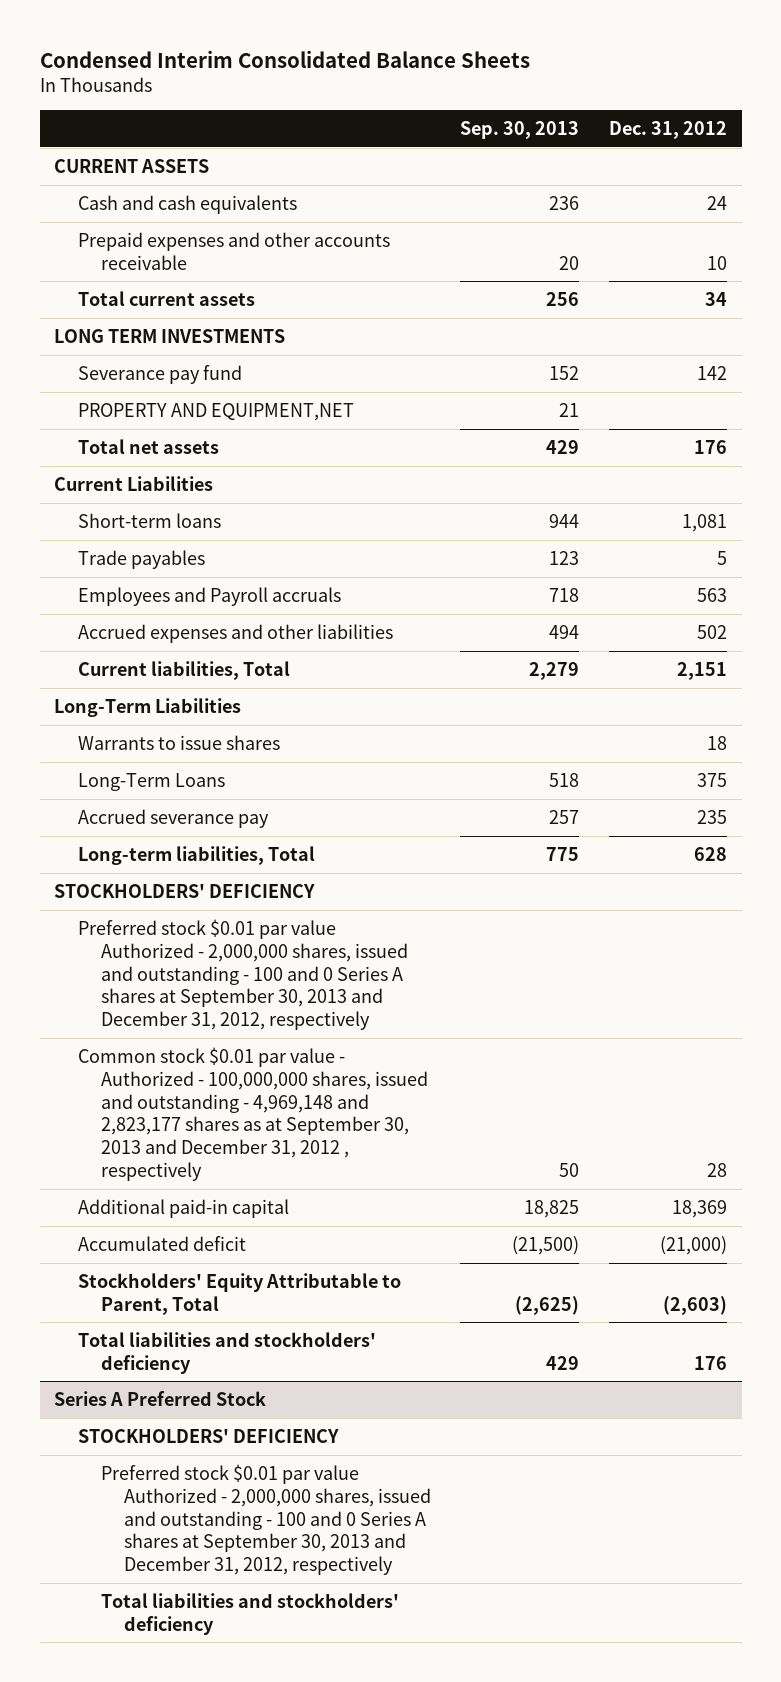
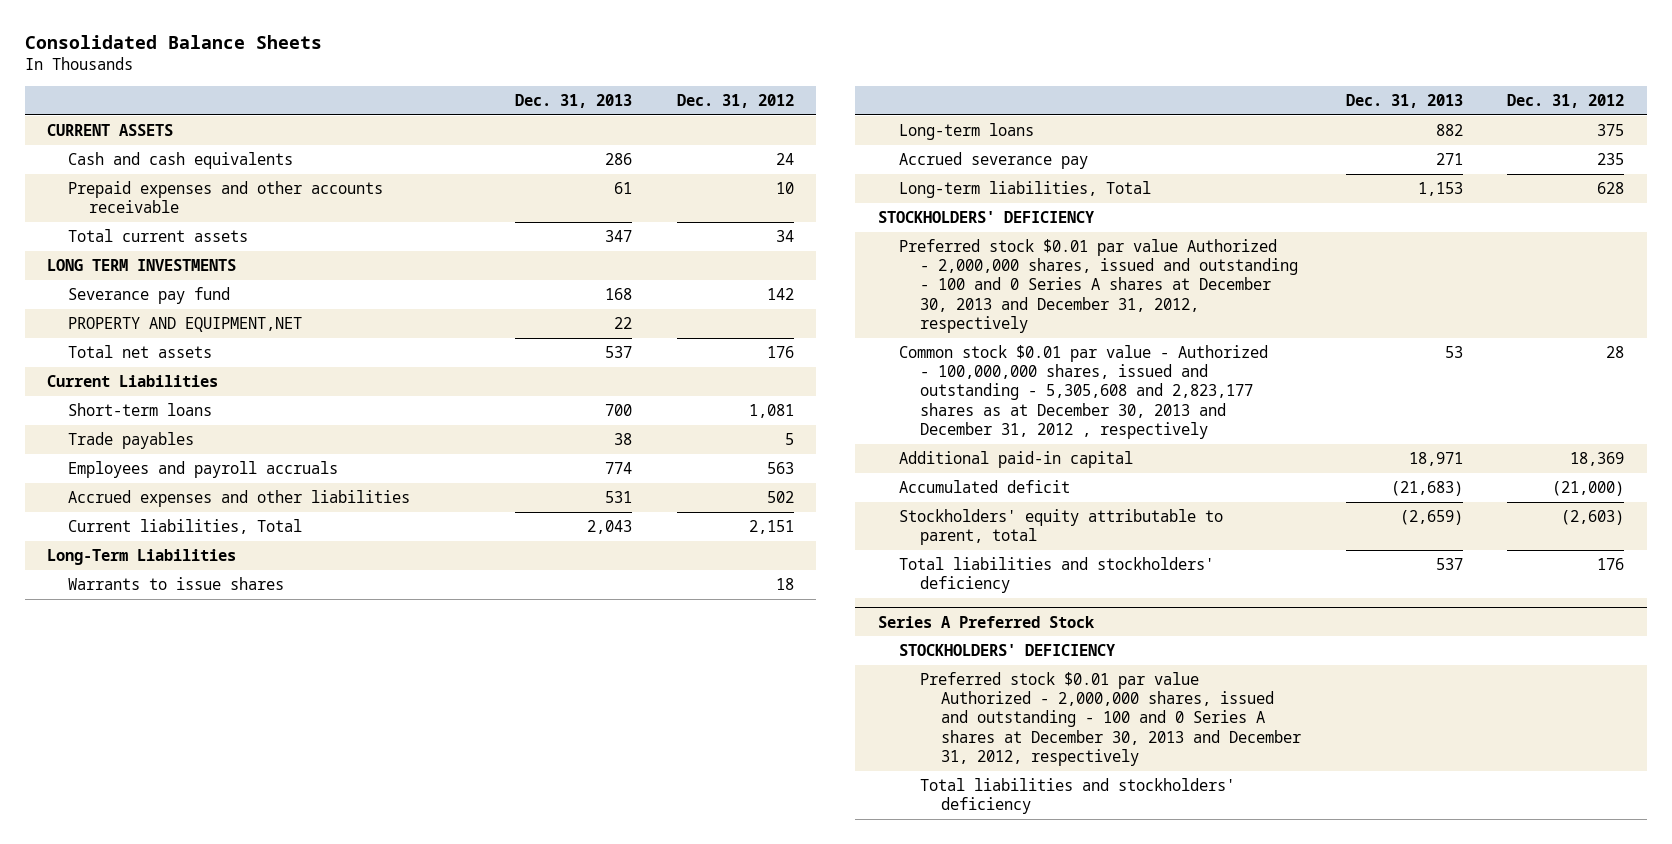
[39,49,530,68] Condensed Interim Consolidated Balance Sheets -> [24,35,322,50] Consolidated Balance Sheets
[460,120,580,139] Sep. 30, 2013 -> none
none -> [515,93,633,108] Dec. 31, 2013
[77,586,341,606] Employees and Payroll accruals -> [68,461,339,479] Employees and payroll accruals
[77,772,225,791] Long-Term Loans -> [898,123,1034,141] Long-term loans
[77,918,408,1031] Preferred stock $0.01 par value Authorized - 2,000,000 shares, issued and outstanding - 100 and 0 Series A shares at September 30, 2013 and December 31, 2012, respectively -> [898,239,1298,333] Preferred stock $0.01 par value Authorized - 2,000,000 shares, issued and outstanding - 100 and 0 Series A shares at December 30, 2013 and December 31, 2012, respectively
[77,1046,428,1181] Common stock $0.01 par value - Authorized - 100,000,000 shares, issued and outstanding - 4,969,148 and 2,823,177 shares as at September 30, 2013 and December 31, 2012 , respectively -> [898,345,1268,439] Common stock $0.01 par value - Authorized - 100,000,000 shares, issued and outstanding - 5,305,608 and 2,823,177 shares as at December 30, 2013 and December 31, 2012 , respectively
[77,1272,401,1315] Stockholders' Equity Attributable to Parent, Total -> [898,509,1223,546] Stockholders' equity attributable to parent, total
[100,1463,431,1576] Preferred stock $0.01 par value Authorized - 2,000,000 shares, issued and outstanding - 100 and 0 Series A shares at September 30, 2013 and December 31, 2012, respectively -> [919,672,1301,766] Preferred stock $0.01 par value Authorized - 2,000,000 shares, issued and outstanding - 100 and 0 Series A shares at December 30, 2013 and December 31, 2012, respectively

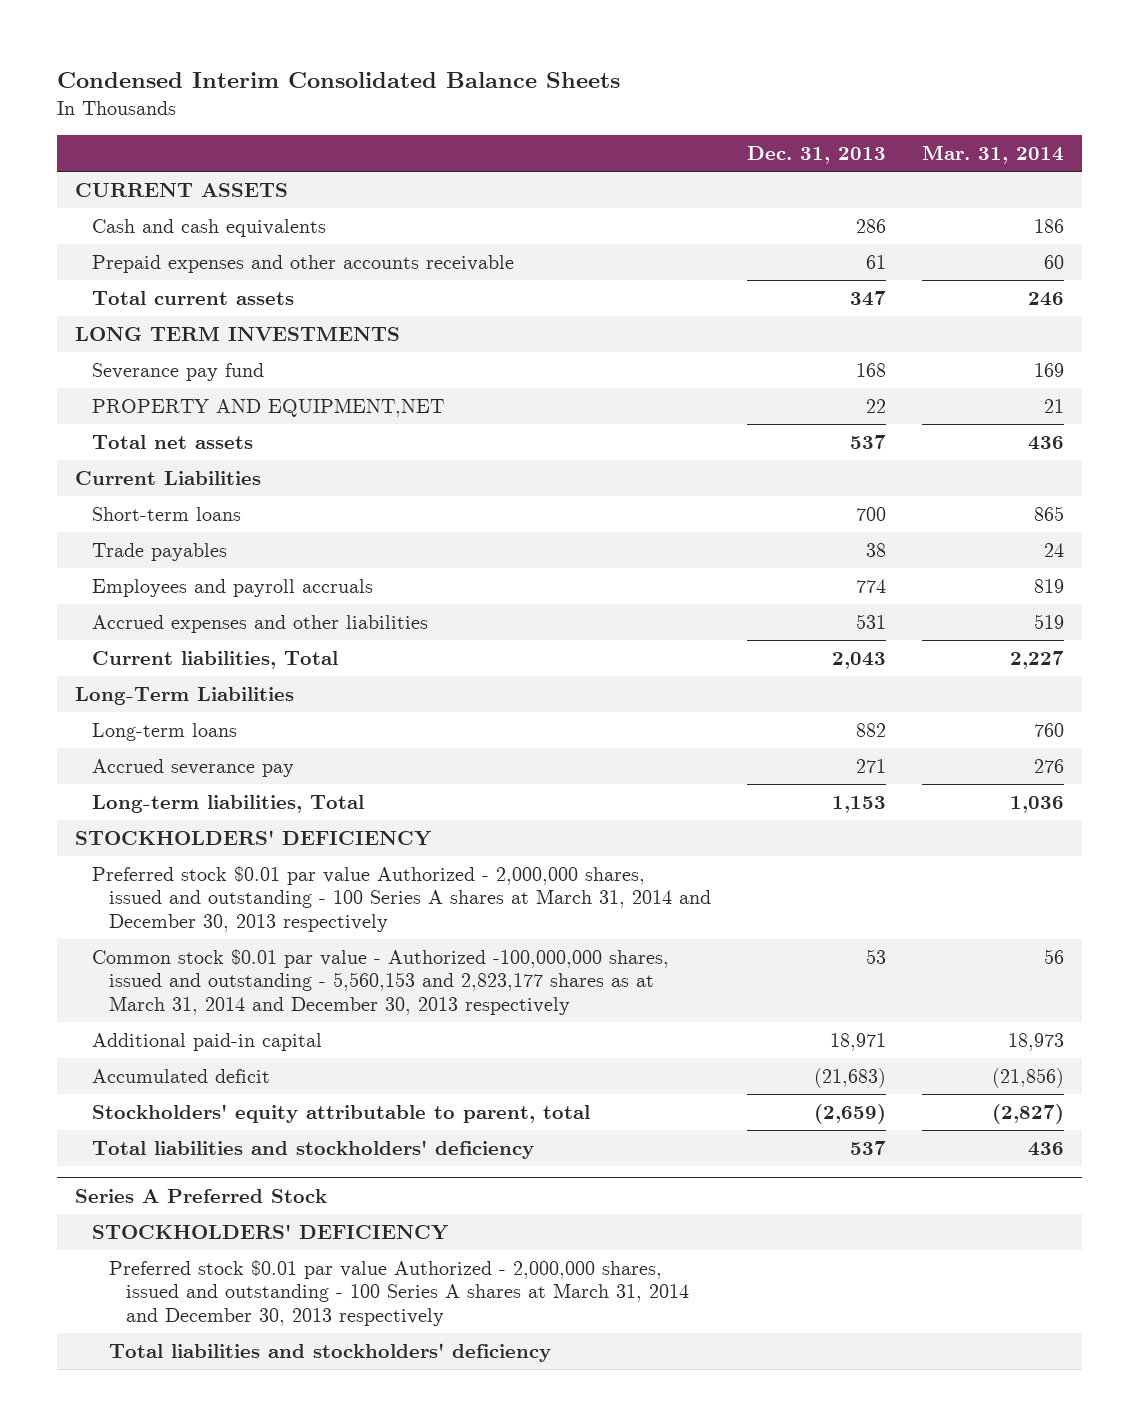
[24,35,322,50] Consolidated Balance Sheets -> [56,71,620,88] Condensed Interim Consolidated Balance Sheets
[676,93,794,108] Dec. 31, 2012 -> none
none -> [921,145,1064,165] Mar. 31, 2014
[68,577,285,591] Warrants to issue shares -> none
[898,239,1298,333] Preferred stock $0.01 par value Authorized - 2,000,000 shares, issued and outstanding - 100 and 0 Series A shares at December 30, 2013 and December 31, 2012, respectively -> [91,865,712,932] Preferred stock $0.01 par value Authorized - 2,000,000 shares, issued and outstanding - 100 Series A shares at March 31, 2014 and December 30, 2013 respectively
[898,345,1268,439] Common stock $0.01 par value - Authorized - 100,000,000 shares, issued and outstanding - 5,305,608 and 2,823,177 shares as at December 30, 2013 and December 31, 2012 , respectively -> [91,948,669,1015] Common stock $0.01 par value - Authorized -100,000,000 shares, issued and outstanding - 5,560,153 and 2,823,177 shares as at March 31, 2014 and December 30, 2013 respectively
[919,672,1301,766] Preferred stock $0.01 par value Authorized - 2,000,000 shares, issued and outstanding - 100 and 0 Series A shares at December 30, 2013 and December 31, 2012, respectively -> [109,1259,690,1326] Preferred stock $0.01 par value Authorized - 2,000,000 shares, issued and outstanding - 100 Series A shares at March 31, 2014 and December 30, 2013 respectively

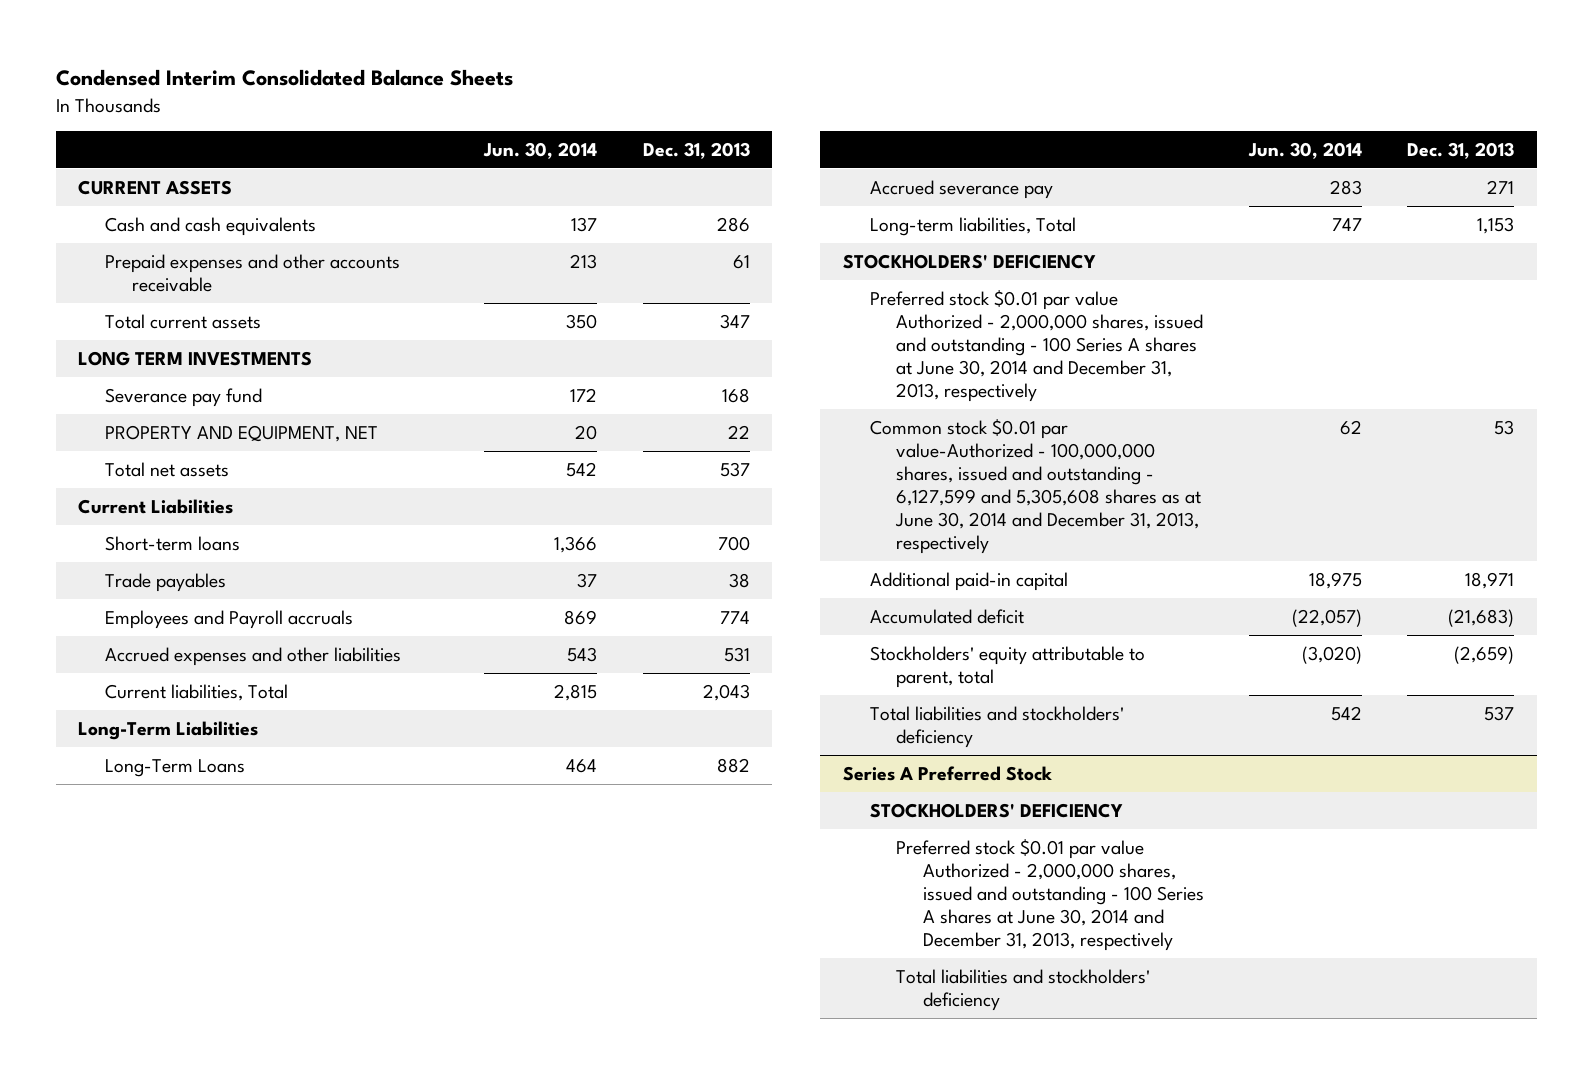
[921,145,1064,165] Mar. 31, 2014 -> none
none -> [483,141,598,159] Jun. 30, 2014
[91,397,444,417] PROPERTY AND EQUIPMENT,NET -> [104,424,378,442] PROPERTY AND EQUIPMENT, NET
[91,578,373,597] Employees and payroll accruals -> [104,609,353,629] Employees and Payroll accruals
[91,722,237,741] Long-term loans -> [104,758,245,777] Long-Term Loans
[91,865,712,932] Preferred stock $0.01 par value Authorized - 2,000,000 shares, issued and outstanding - 100 Series A shares at March 31, 2014 and December 30, 2013 respectively -> [869,289,1204,403] Preferred stock $0.01 par value Authorized - 2,000,000 shares, issued and outstanding - 100 Series A shares at June 30, 2014 and December 31, 2013, respectively
[91,948,669,1015] Common stock $0.01 par value - Authorized -100,000,000 shares, issued and outstanding - 5,560,153 and 2,823,177 shares as at March 31, 2014 and December 30, 2013 respectively -> [869,418,1202,555] Common stock $0.01 par value-Authorized - 100,000,000 shares, issued and outstanding - 6,127,599 and 5,305,608 shares as at June 30, 2014 and December 31, 2013, respectively
[109,1259,690,1326] Preferred stock $0.01 par value Authorized - 2,000,000 shares, issued and outstanding - 100 Series A shares at March 31, 2014 and December 30, 2013 respectively -> [896,838,1205,952] Preferred stock $0.01 par value Authorized - 2,000,000 shares, issued and outstanding - 100 Series A shares at June 30, 2014 and December 31, 2013, respectively

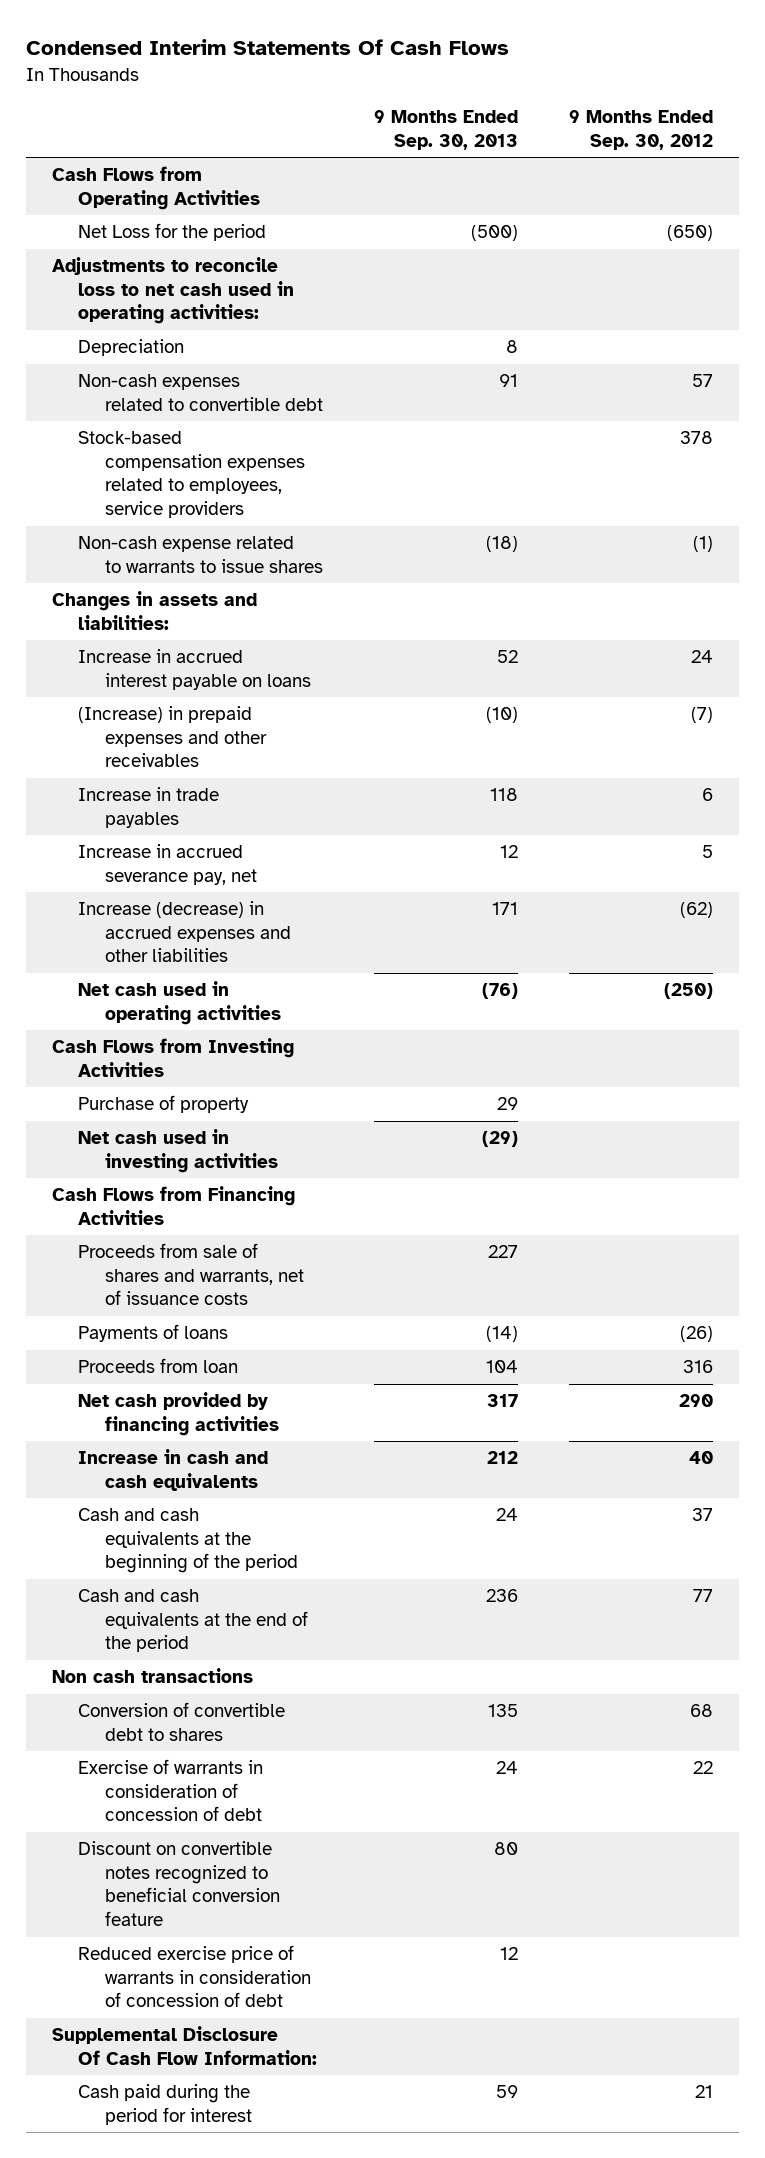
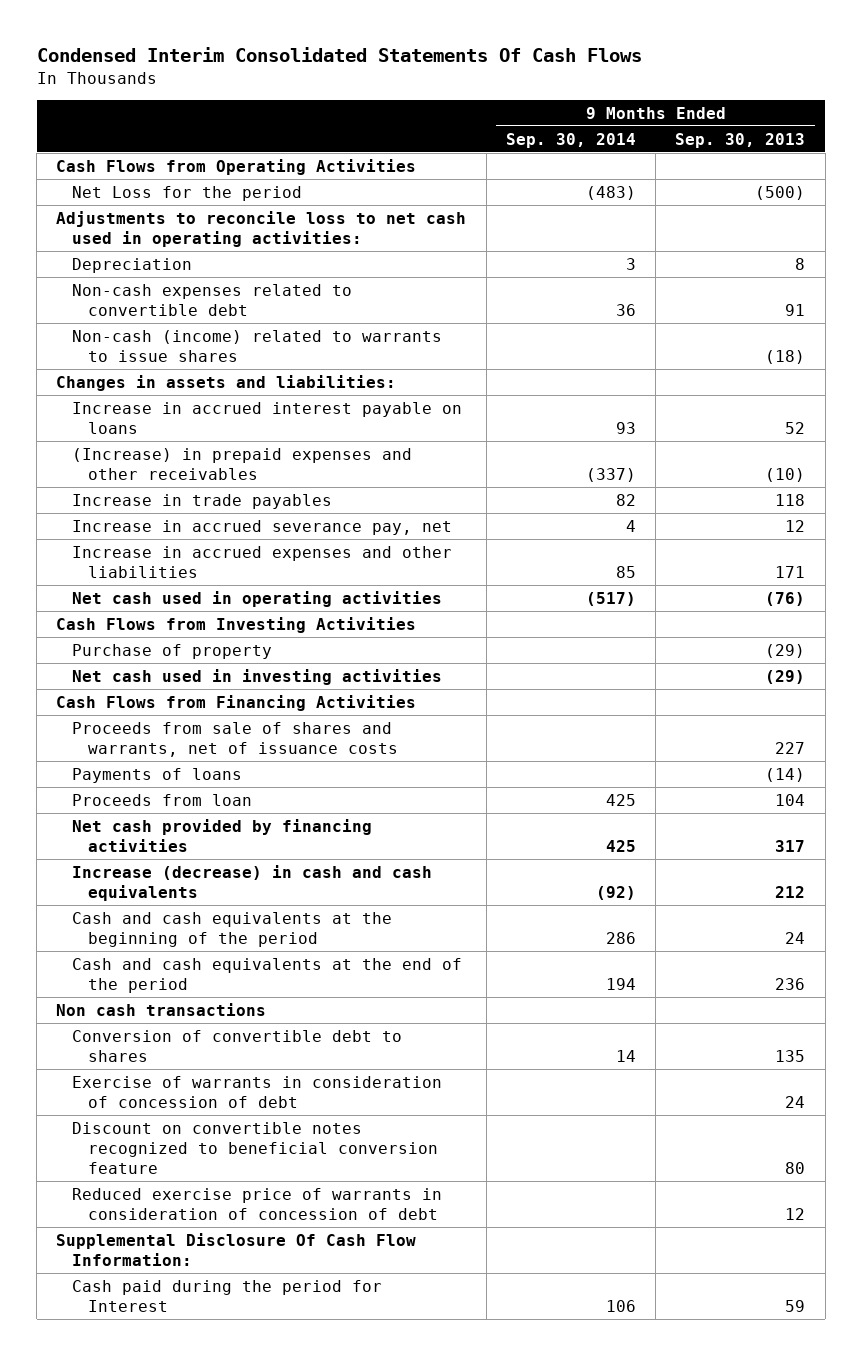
[26,39,510,56] Condensed Interim Statements Of Cash Flows -> [36,46,642,62] Condensed Interim Consolidated Statements Of Cash Flows
[569,110,714,150] 9 Months Ended Sep. 30, 2012 -> none
none -> [505,132,636,148] Sep. 30, 2014
[78,431,305,519] Stock-based compensation expenses related to employees, service providers -> none
[78,536,323,573] Non-cash expense related to warrants to issue shares -> [72,329,443,362] Non-cash (income) related to warrants to issue shares
[78,901,291,963] Increase (decrease) in accrued expenses and other liabilities -> [72,545,453,578] Increase in accrued expenses and other liabilities
[497,1097,519,1111] 29 -> [765,643,806,658] (29)
[78,1449,269,1491] Increase in cash and cash equivalents -> [72,864,433,901] Increase (decrease) in cash and cash equivalents
[78,2084,252,2125] Cash paid during the period for interest -> [72,1279,383,1312] Cash paid during the period for Interest

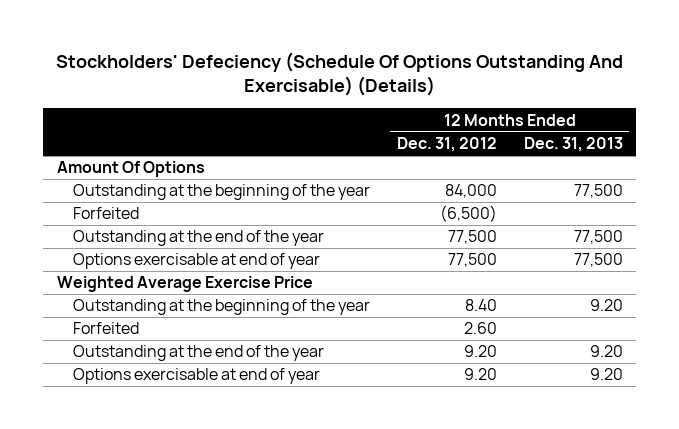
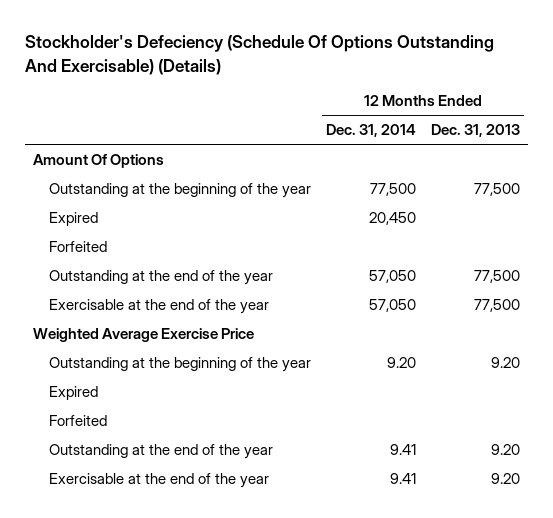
[55,51,623,97] Stockholders' Defeciency (Schedule Of Options Outstanding And Exercisable) (Details) -> [25,35,495,75] Stockholder's Defeciency (Schedule Of Options Outstanding And Exercisable) (Details)
[396,137,497,153] Dec. 31, 2012 -> none
none -> [326,124,417,138] Dec. 31, 2014
none -> [49,211,99,226] Expired
[72,253,320,270] Options exercisable at end of year -> [49,298,270,314] Exercisable at the end of the year
none -> [49,385,99,400] Expired
[72,368,320,385] Options exercisable at end of year -> [49,472,270,488] Exercisable at the end of the year

